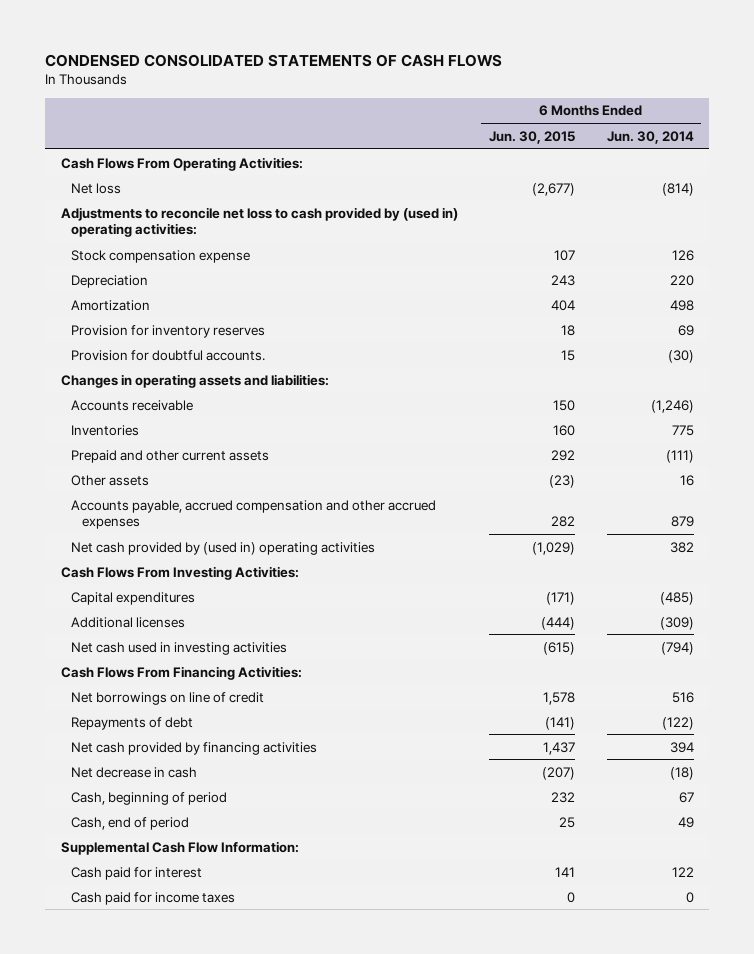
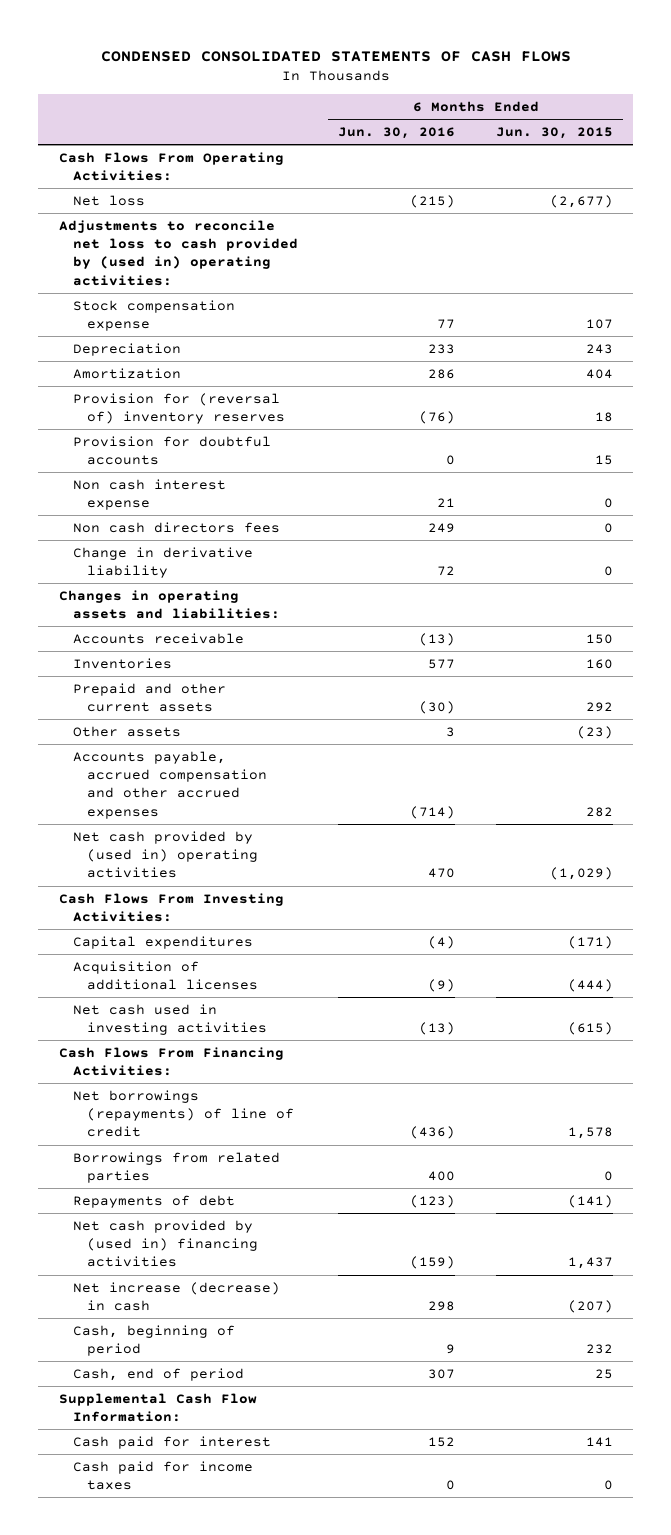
[606,130,694,144] Jun. 30, 2014 -> none
none -> [338,127,456,140] Jun. 30, 2016
[71,324,266,338] Provision for inventory reserves -> [72,392,286,425] Provision for (reversal of) inventory reserves
[71,349,266,361] Provision for doubtful accounts. -> [72,435,271,466] Provision for doubtful accounts
none -> [72,478,226,511] Non cash interest expense
none -> [72,521,280,533] Non cash directors fees
none -> [72,546,253,579] Change in derivative liability
[71,616,186,628] Additional licenses -> [72,960,259,991] Acquisition of additional licenses
[71,691,265,705] Net borrowings on line of credit -> [72,1089,295,1138] Net borrowings (repayments) of line of credit
none -> [72,1151,280,1184] Borrowings from related parties
[71,741,318,755] Net cash provided by financing activities -> [72,1219,259,1268] Net cash provided by (used in) financing activities
[71,766,198,778] Net decrease in cash -> [72,1281,280,1312] Net increase (decrease) in cash

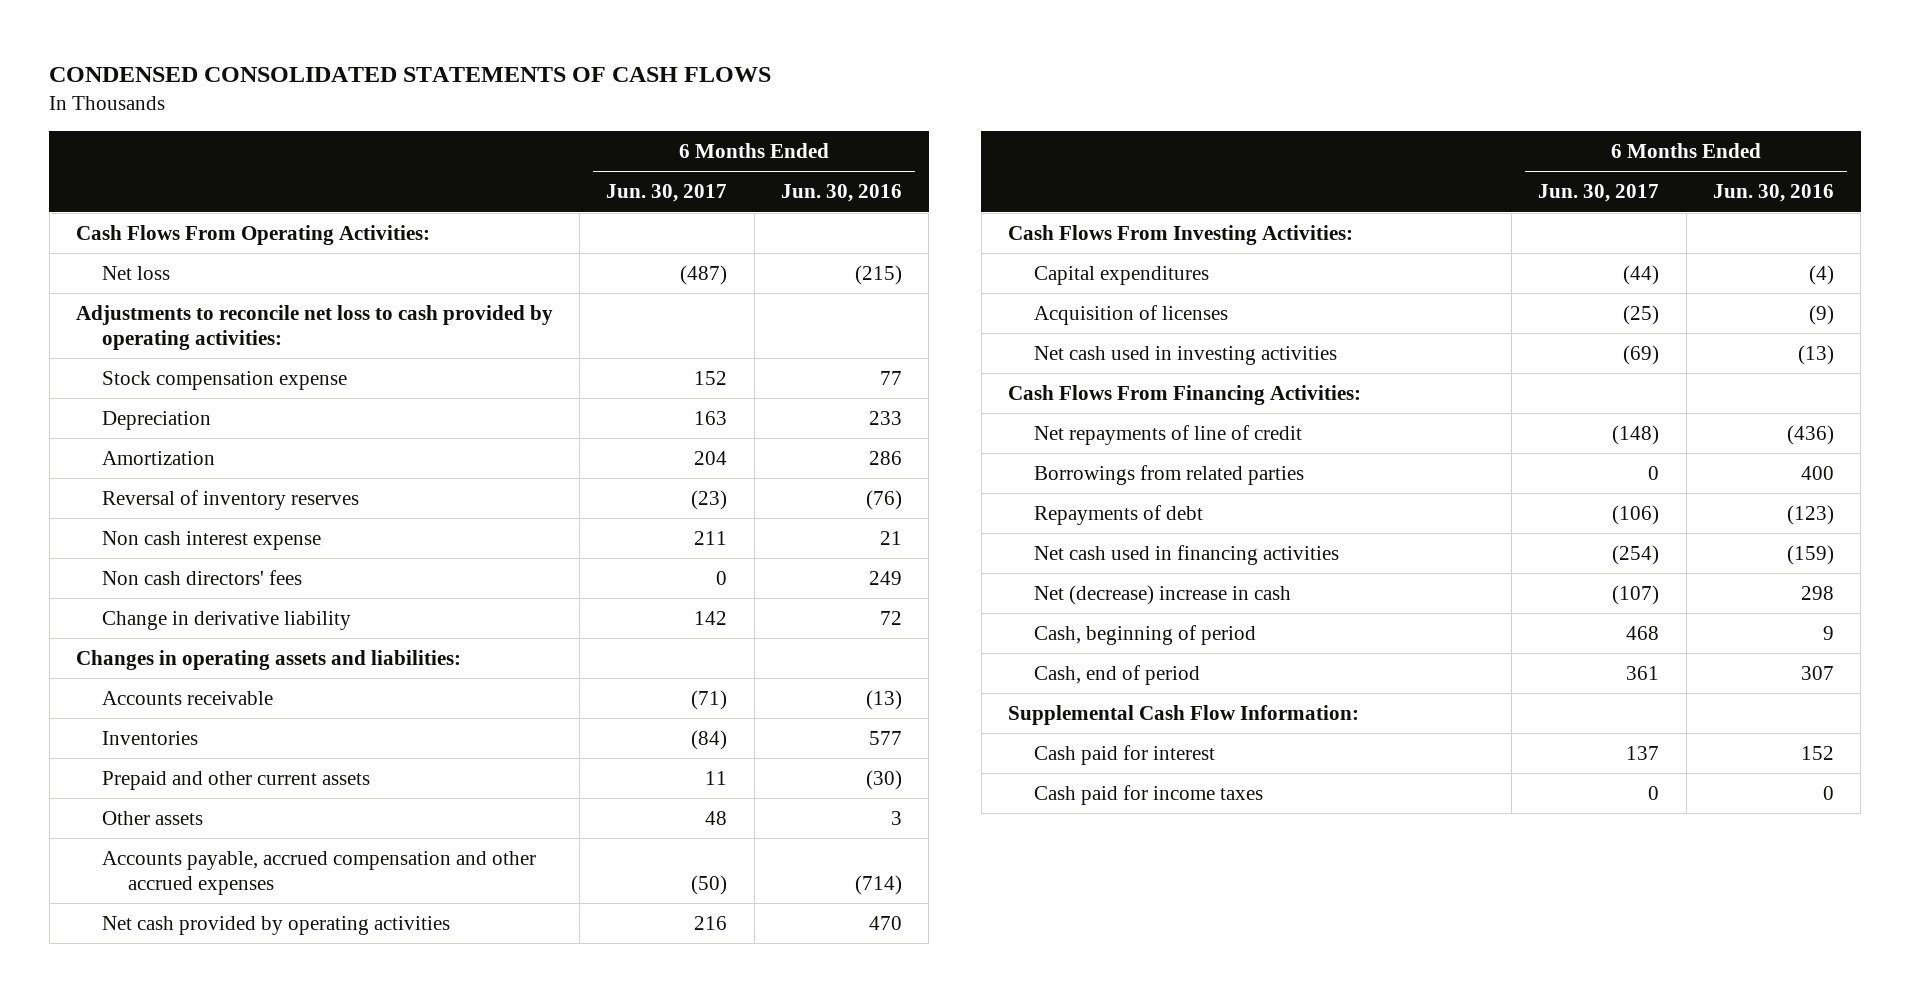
[495,127,613,140] Jun. 30, 2015 -> none
none -> [606,184,728,203] Jun. 30, 2017
[58,219,298,286] Adjustments to reconcile net loss to cash provided by (used in) operating activities: -> [75,304,553,350] Adjustments to reconcile net loss to cash provided by operating activities:
[72,435,271,466] Provision for doubtful accounts -> none
[72,392,286,425] Provision for (reversal of) inventory reserves -> [101,489,359,510] Reversal of inventory reserves
[72,521,280,533] Non cash directors fees -> [101,569,302,585] Non cash directors' fees
[72,830,259,879] Net cash provided by (used in) operating activities -> [101,915,450,935] Net cash provided by operating activities
[72,960,259,991] Acquisition of additional licenses -> [1033,304,1228,325] Acquisition of licenses
[72,1089,295,1138] Net borrowings (repayments) of line of credit -> [1033,424,1302,445] Net repayments of line of credit
[72,1219,259,1268] Net cash provided by (used in) financing activities -> [1033,544,1339,565] Net cash used in financing activities
[72,1281,280,1312] Net increase (decrease) in cash -> [1033,584,1291,605] Net (decrease) increase in cash

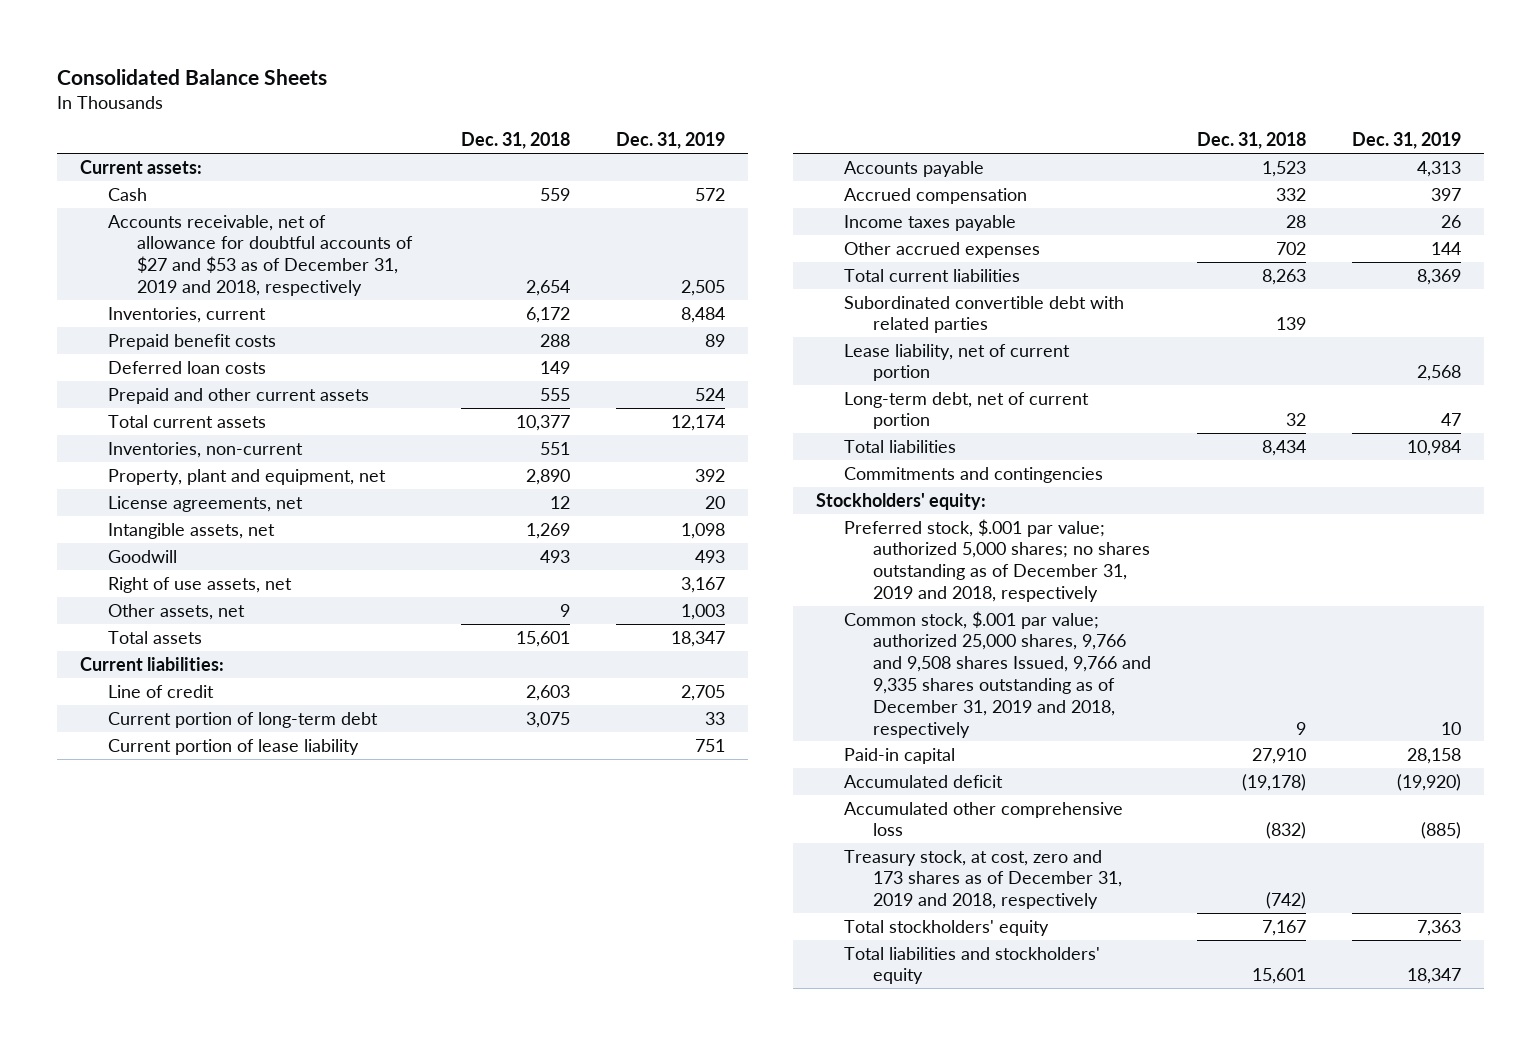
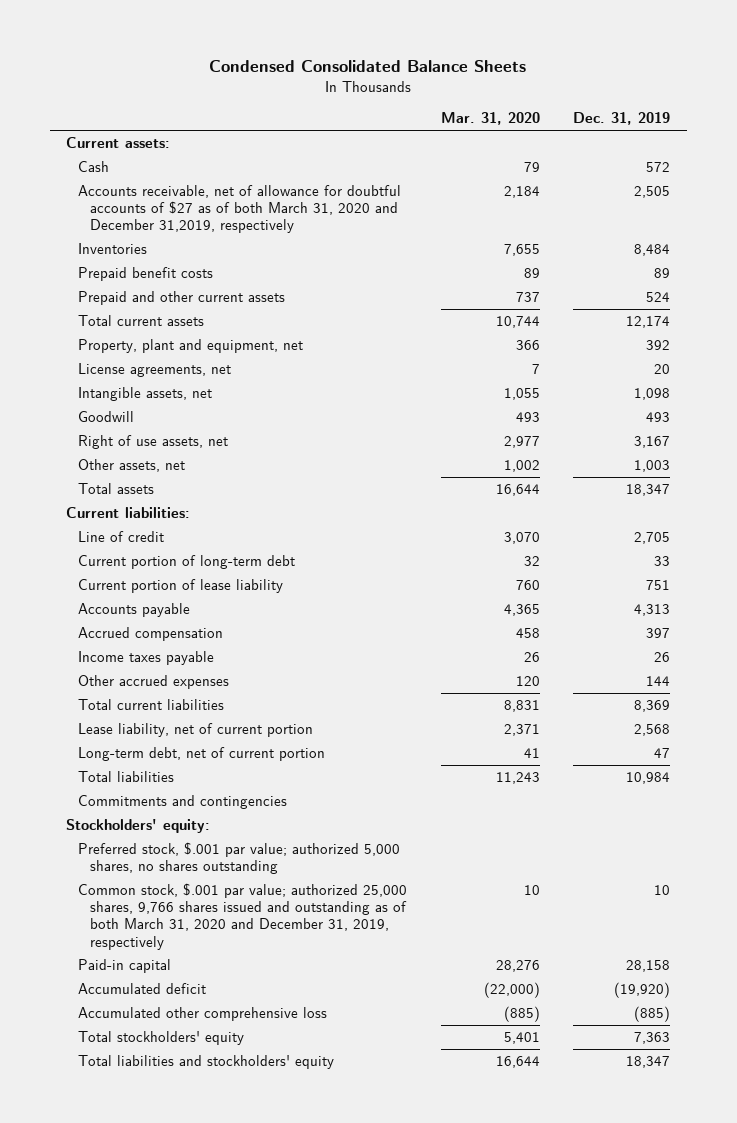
[56,68,327,85] Consolidated Balance Sheets -> [209,60,527,73] Condensed Consolidated Balance Sheets
[460,132,570,150] Dec. 31, 2018 -> none
none -> [440,112,540,126] Mar. 31, 2020
[108,214,413,297] Accounts receivable, net of allowance for doubtful accounts of $27 and $53 as of December 31, 2019 and 2018, respectively -> [78,184,402,234] Accounts receivable, net of allowance for doubtful accounts of $27 as of both March 31, 2020 and December 31,2019, respectively
[108,306,267,323] Inventories, current -> [78,242,148,254] Inventories
[108,360,267,374] Deferred loan costs -> none
[108,441,304,458] Inventories, non-current -> none
[844,295,1125,334] Subordinated convertible debt with related parties -> none
[844,518,1150,603] Preferred stock, $.001 par value; authorized 5,000 shares; no shares outstanding as of December 31, 2019 and 2018, respectively -> [78,841,401,875] Preferred stock, $.001 par value; authorized 5,000 shares, no shares outstanding
[844,610,1151,738] Common stock, $.001 par value; authorized 25,000 shares, 9,766 and 9,508 shares Issued, 9,766 and 9,335 shares outstanding as of December 31, 2019 and 2018, respectively -> [78,882,408,950] Common stock, $.001 par value; authorized 25,000 shares, 9,766 shares issued and outstanding as of both March 31, 2020 and December 31, 2019, respectively
[844,849,1122,910] Treasury stock, at cost, zero and 173 shares as of December 31, 2019 and 2018, respectively -> none

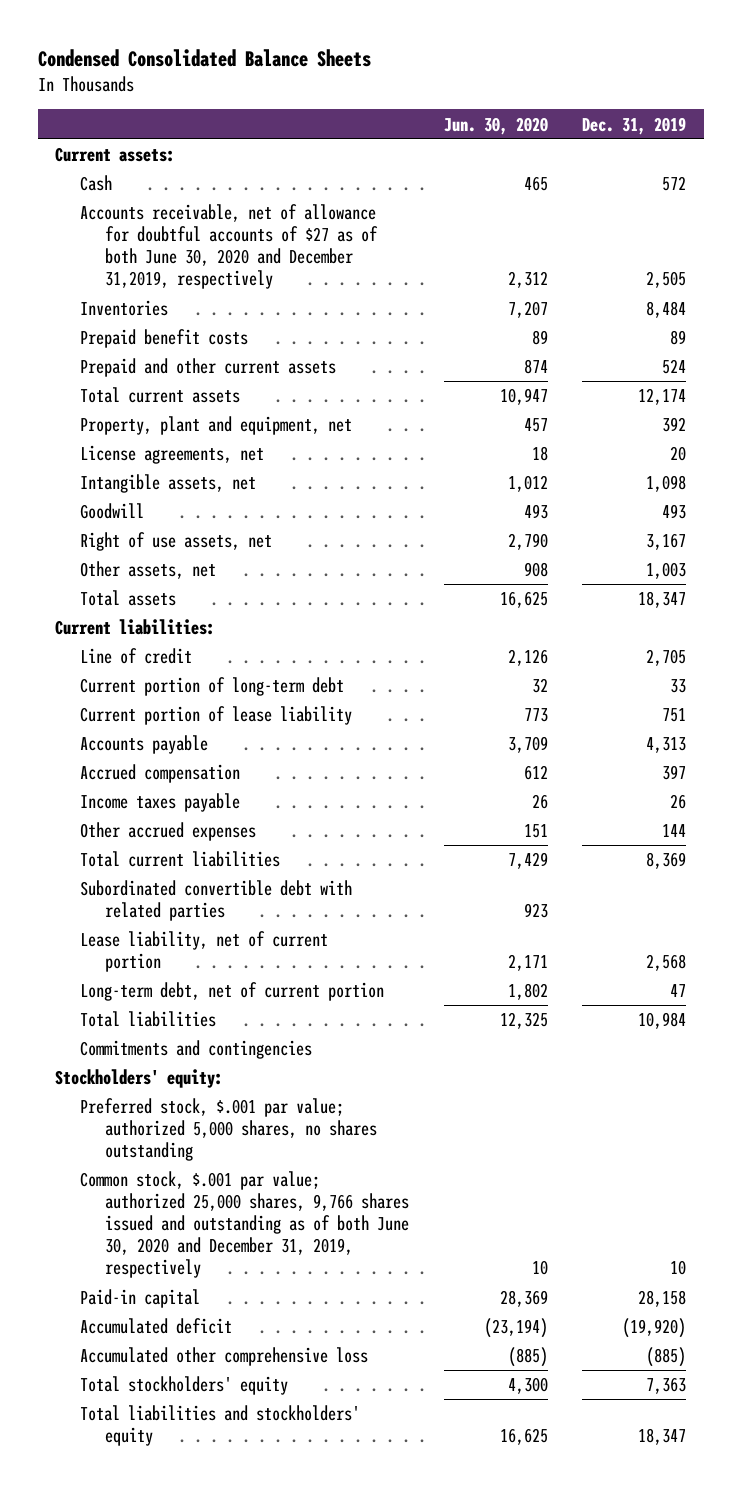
[440,112,540,126] Mar. 31, 2020 -> none
none -> [443,116,548,135] Jun. 30, 2020
[78,184,402,234] Accounts receivable, net of allowance for doubtful accounts of $27 as of both March 31, 2020 and December 31,2019, respectively -> [80,204,378,290] Accounts receivable, net of allowance for doubtful accounts of $27 as of both June 30, 2020 and December 31,2019, respectively
none -> [80,880,353,922] Subordinated convertible debt with related parties
[78,882,408,950] Common stock, $.001 par value; authorized 25,000 shares, 9,766 shares issued and outstanding as of both March 31, 2020 and December 31, 2019, respectively -> [80,1171,409,1279] Common stock, $.001 par value; authorized 25,000 shares, 9,766 shares issued and outstanding as of both June 30, 2020 and December 31, 2019, respectively

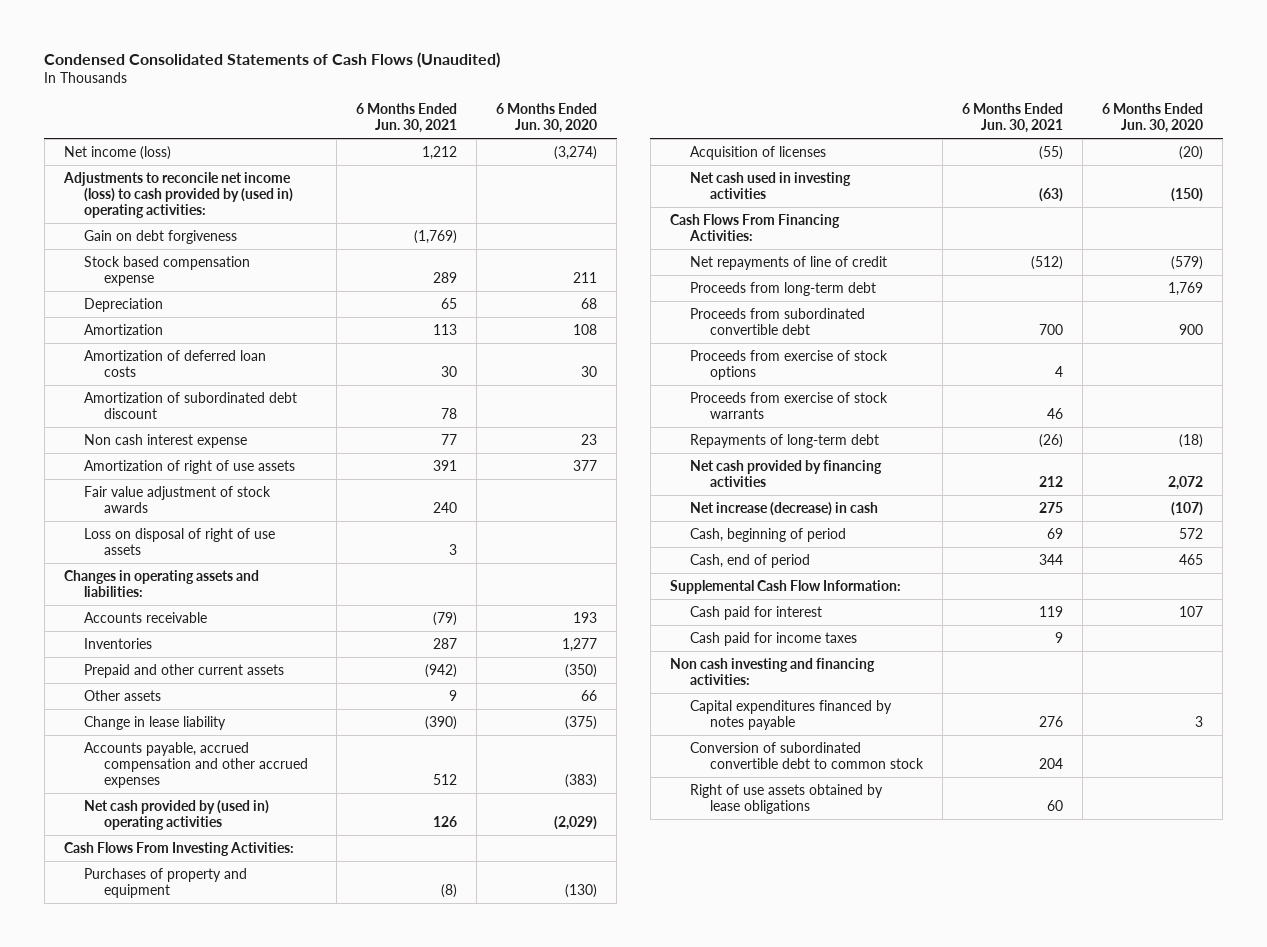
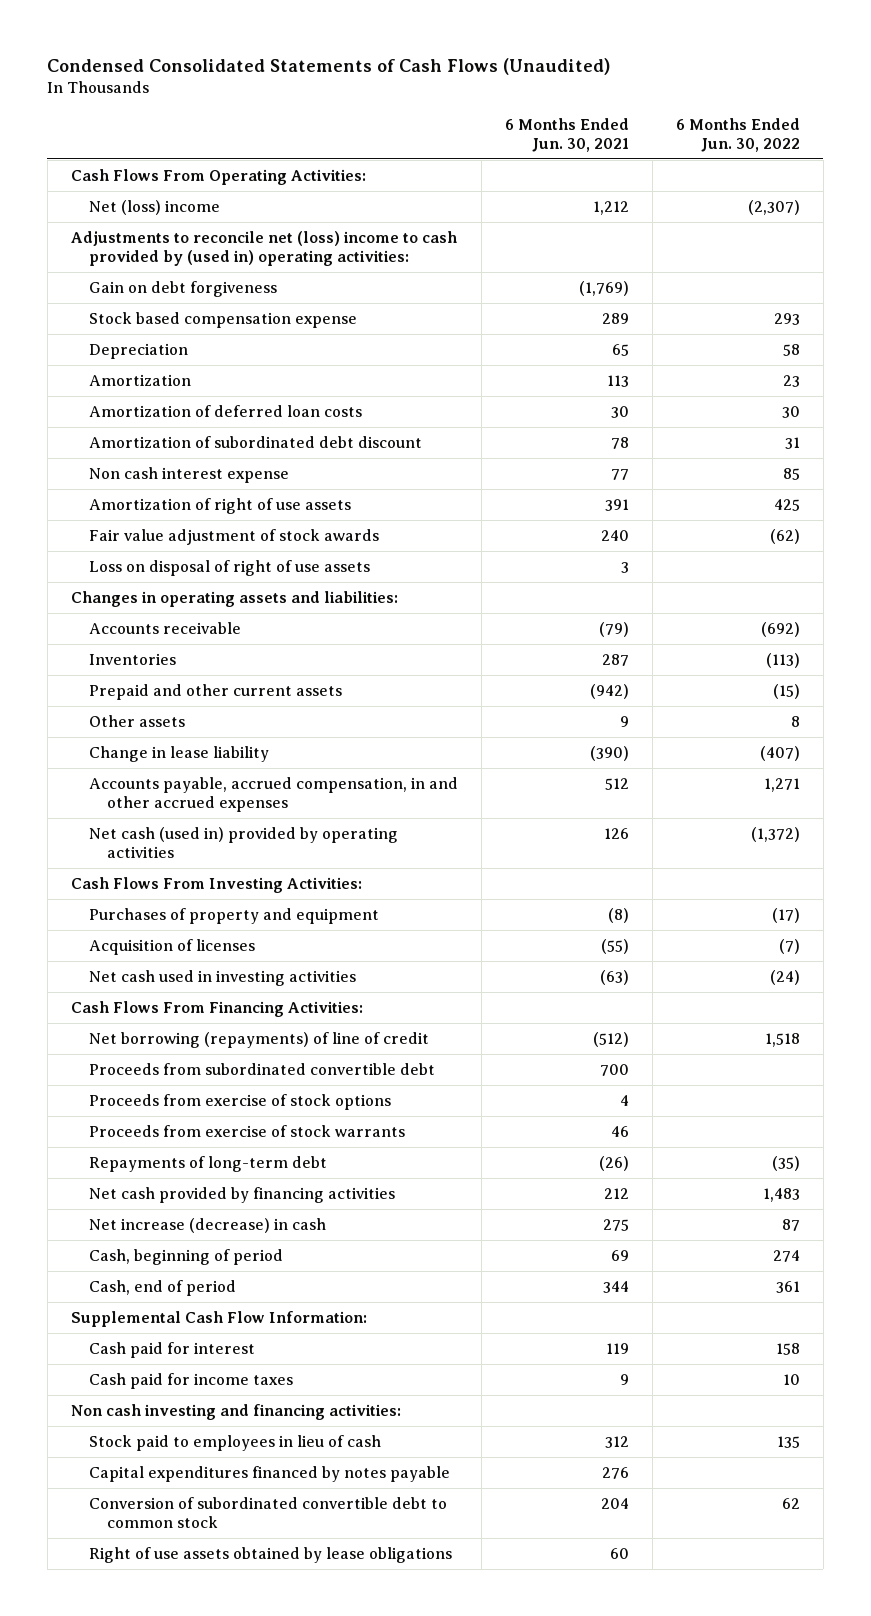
[496,103,598,134] 6 Months Ended Jun. 30, 2020 -> none
none -> [675,117,800,152] 6 Months Ended Jun. 30, 2022
none -> [70,168,366,185] Cash Flows From Operating Activities:
[63,145,171,160] Net income (loss) -> [89,199,221,215] Net (loss) income
[62,171,293,218] Adjustments to reconcile net income (loss) to cash provided by (used in) operating activities: -> [70,230,457,266] Adjustments to reconcile net (loss) income to cash provided by (used in) operating activities:
[83,741,308,788] Accounts payable, accrued compensation and other accrued expenses -> [89,776,459,812] Accounts payable, accrued compensation, in and other accrued expenses
[83,799,269,830] Net cash provided by (used in) operating activities -> [89,826,399,858] Net cash (used in) provided by operating activities
[689,281,876,296] Proceeds from long-term debt -> none
[689,255,887,270] Net repayments of line of credit -> [89,1031,430,1048] Net borrowing (repayments) of line of credit
none -> [89,1434,382,1451] Stock paid to employees in lieu of cash

